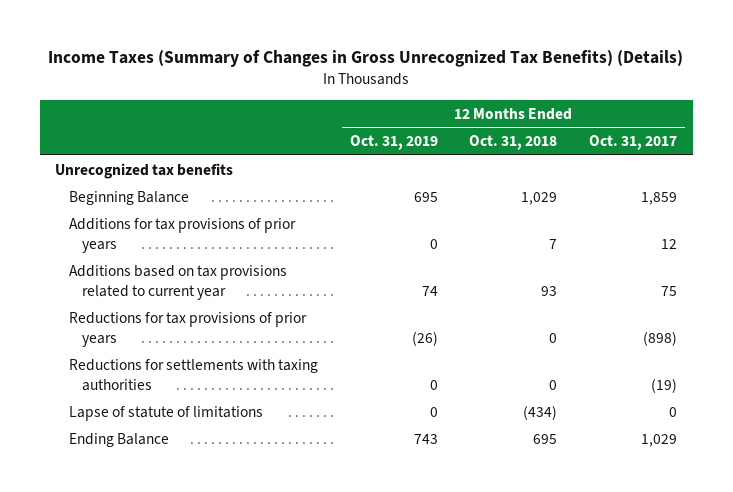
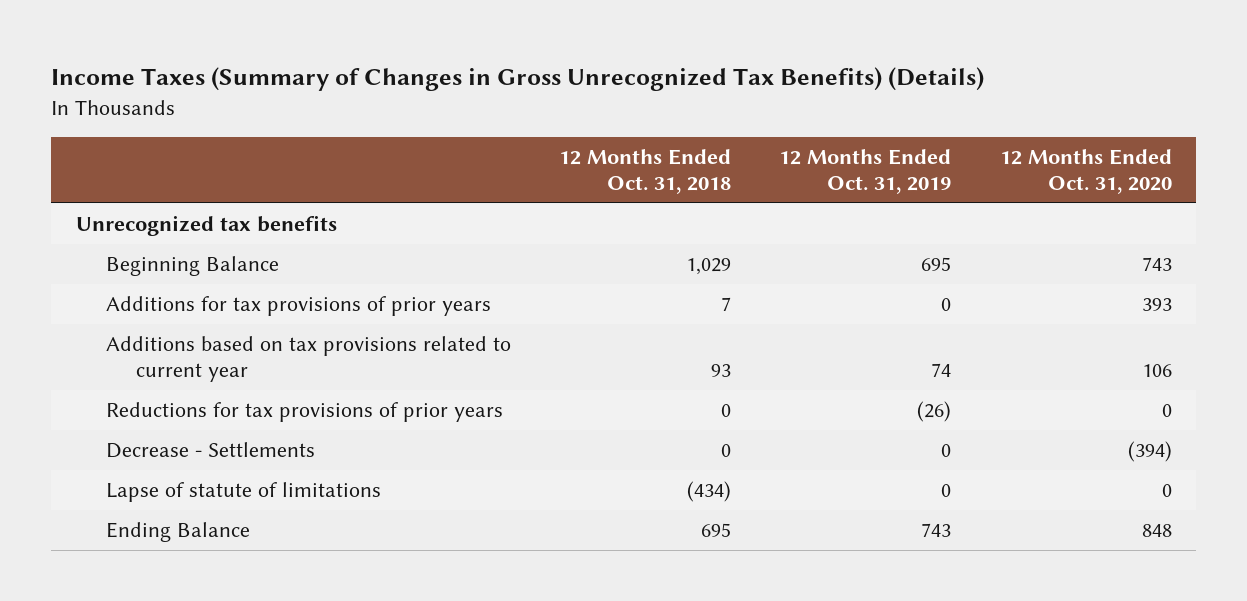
[589,134,678,150] Oct. 31, 2017 -> none
none -> [999,148,1172,195] 12 Months Ended Oct. 31, 2020
[68,358,318,391] Reductions for settlements with taxing authorities -> [105,441,315,458] Decrease - Settlements

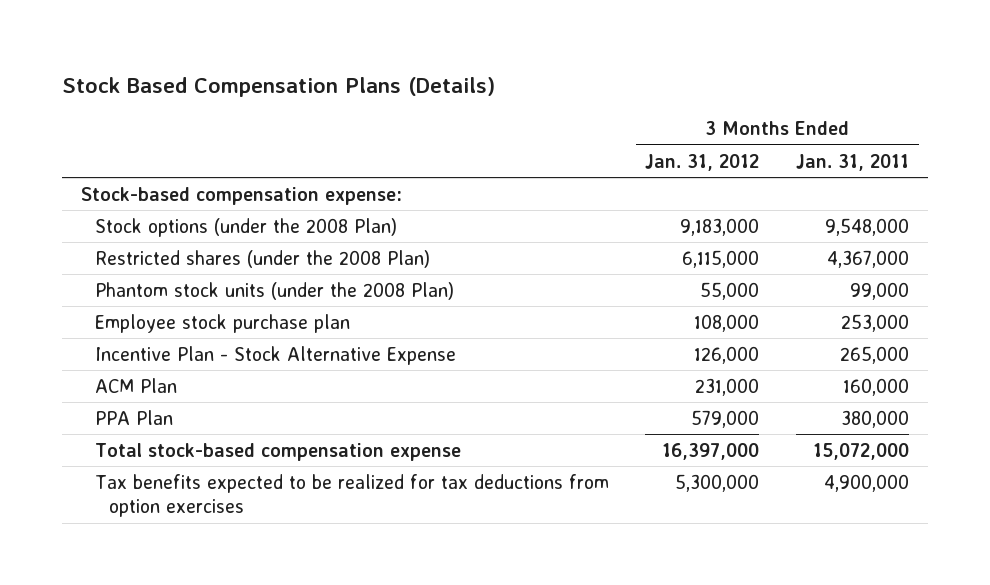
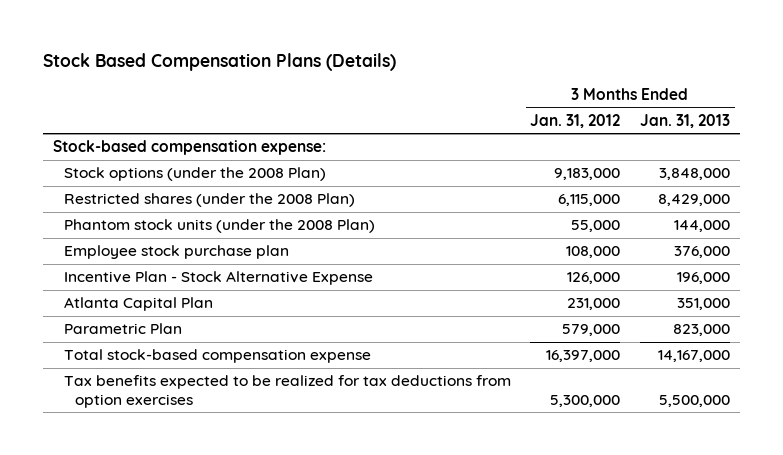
[796,153,910,171] Jan. 31, 2011 -> none
none -> [640,114,731,129] Jan. 31, 2013
[94,377,177,393] ACM Plan -> [63,297,213,312] Atlanta Capital Plan
[94,409,173,425] PPA Plan -> [63,323,182,335] Parametric Plan

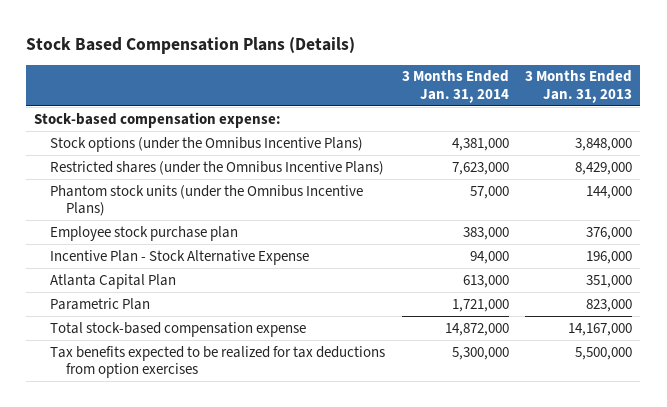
[530,114,621,129] Jan. 31, 2012 -> none
none -> [401,70,509,104] 3 Months Ended Jan. 31, 2014
[63,167,326,182] Stock options (under the 2008 Plan) -> [50,136,364,152] Stock options (under the Omnibus Incentive Plans)
[63,193,355,208] Restricted shares (under the 2008 Plan) -> [50,160,385,175] Restricted shares (under the Omnibus Incentive Plans)
[63,219,375,234] Phantom stock units (under the 2008 Plan) -> [50,184,364,217] Phantom stock units (under the Omnibus Incentive Plans)

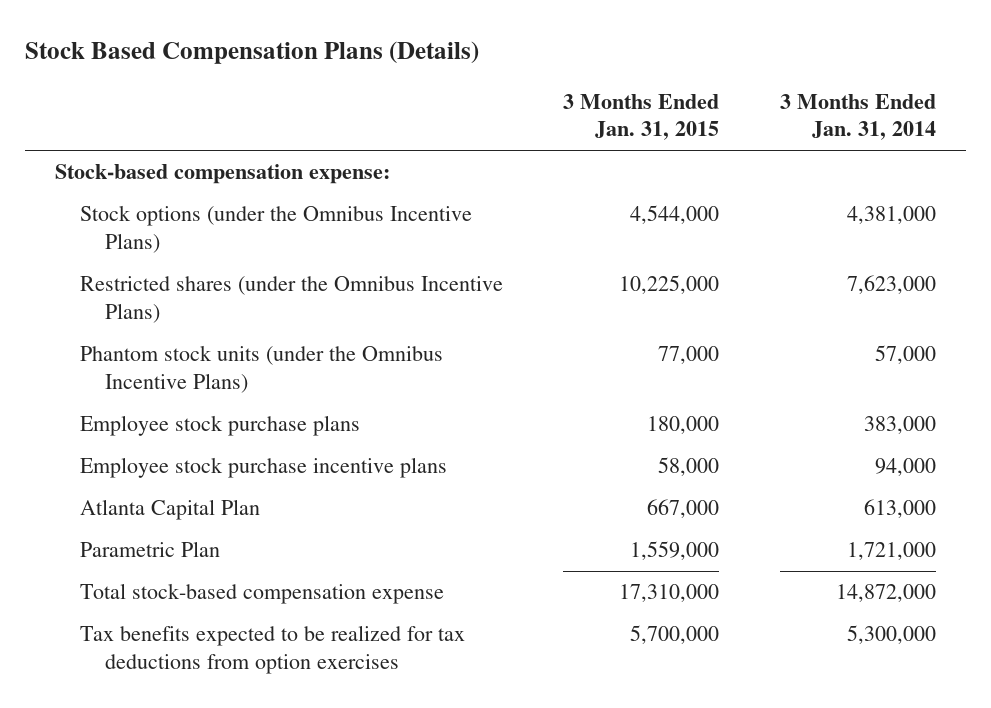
[525,70,633,104] 3 Months Ended Jan. 31, 2013 -> none
none -> [563,93,720,141] 3 Months Ended Jan. 31, 2015
[50,225,239,241] Employee stock purchase plan -> [79,415,360,437] Employee stock purchase plans
[50,249,310,265] Incentive Plan - Stock Alternative Expense -> [79,457,447,479] Employee stock purchase incentive plans

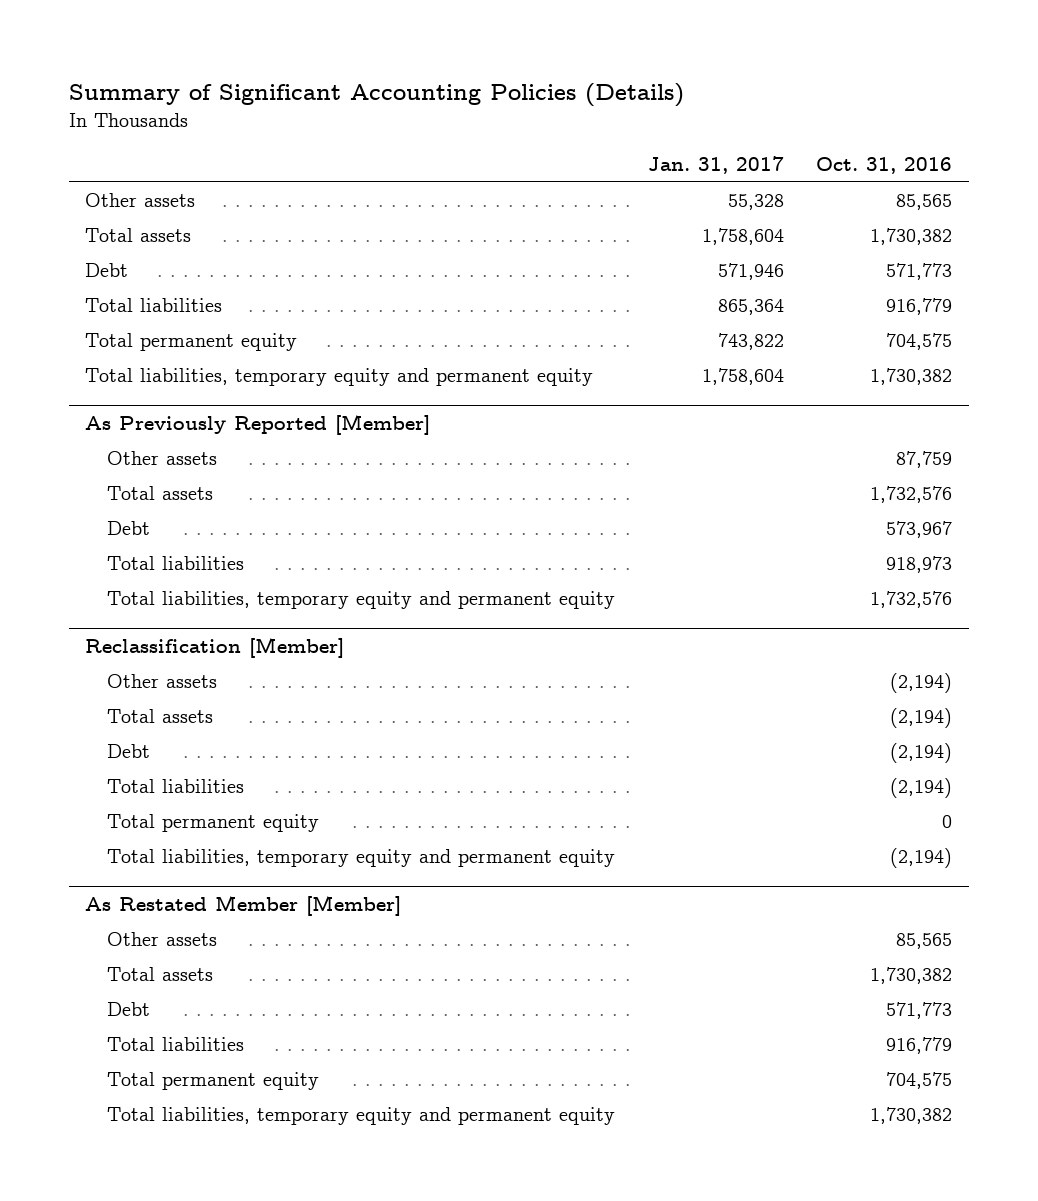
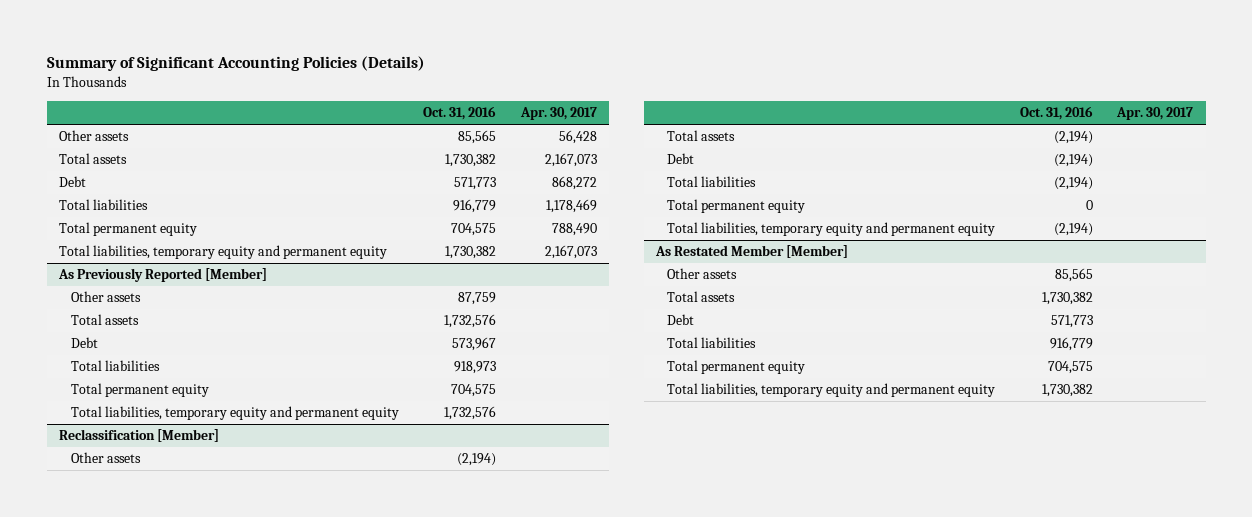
[647,156,784,175] Jan. 31, 2017 -> none
none -> [519,107,597,121] Apr. 30, 2017
none -> [70,383,209,398] Total permanent equity

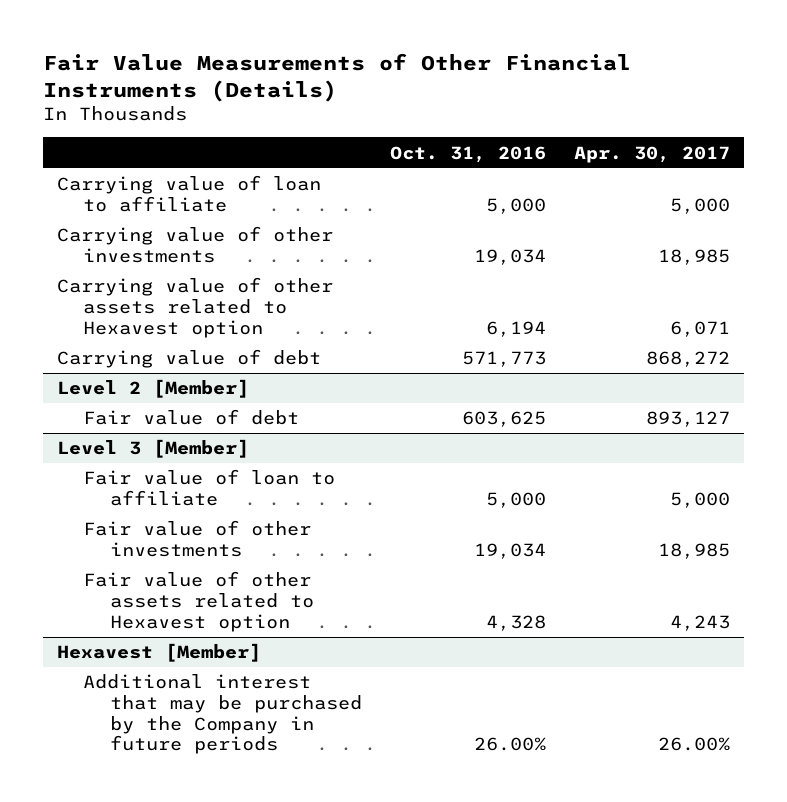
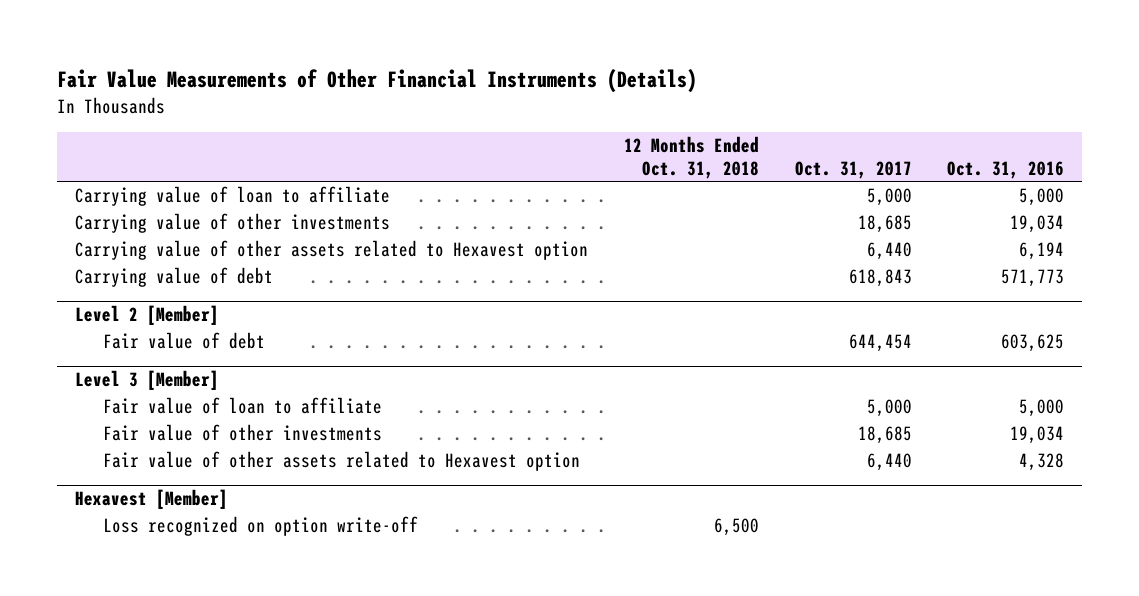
[574,145,731,163] Apr. 30, 2017 -> none
none -> [623,136,759,179] 12 Months Ended Oct. 31, 2018
none -> [794,160,912,179] Oct. 31, 2017
[83,674,362,755] Additional interest that may be purchased by the Company in future periods -> none
none -> [103,516,419,537] Loss recognized on option write-off

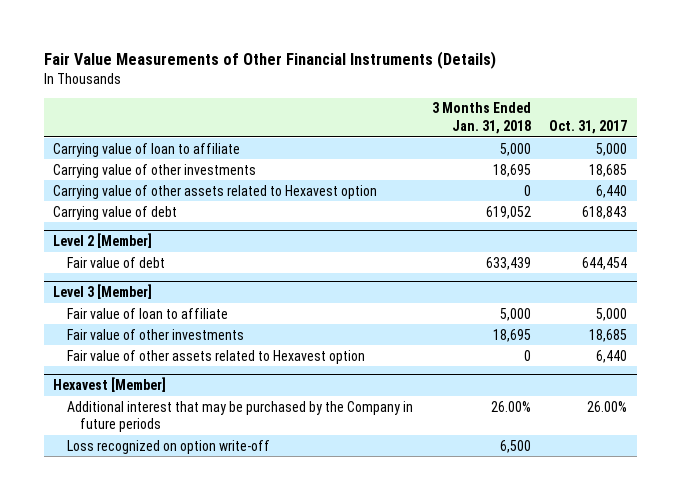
[623,136,759,179] 12 Months Ended Oct. 31, 2018 -> none
[947,160,1065,179] Oct. 31, 2016 -> none
none -> [431,102,531,134] 3 Months Ended Jan. 31, 2018
none -> [66,400,413,433] Additional interest that may be purchased by the Company in future periods

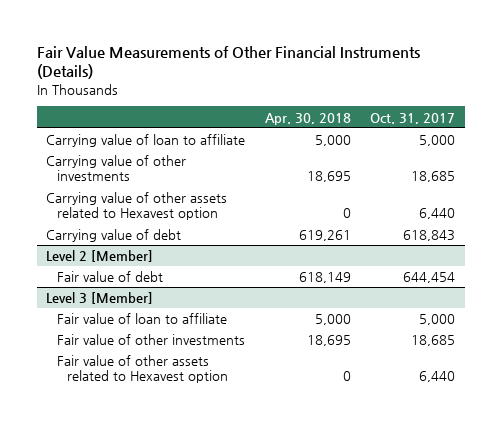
[431,102,531,134] 3 Months Ended Jan. 31, 2018 -> none
none -> [264,112,351,125] Apr. 30, 2018
[53,377,167,393] Hexavest [Member] -> none
[66,400,413,433] Additional interest that may be purchased by the Company in future periods -> none
[66,439,270,454] Loss recognized on option write-off -> none

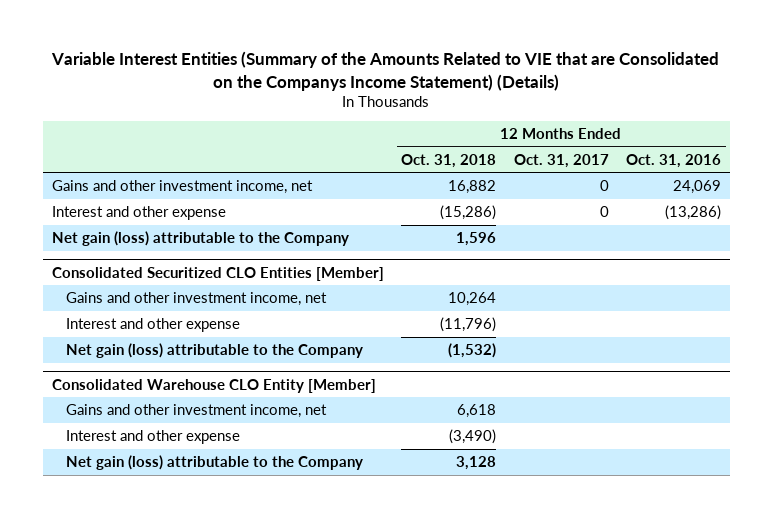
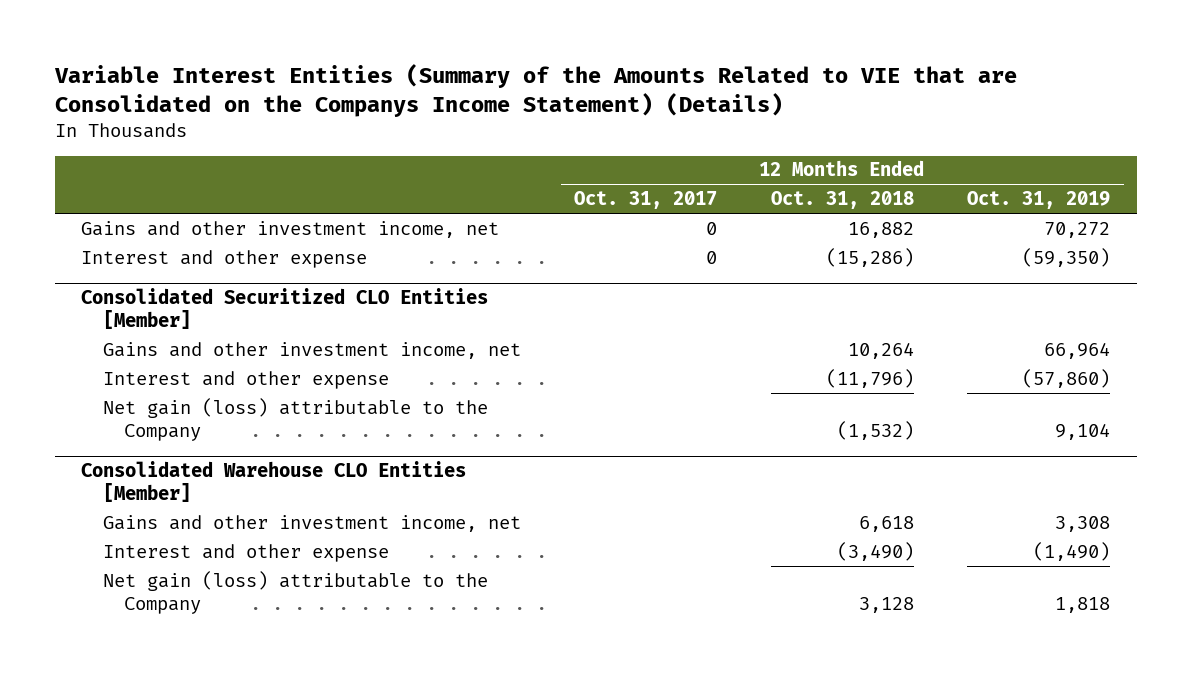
[626,153,722,168] Oct. 31, 2016 -> none
none -> [967,191,1111,210] Oct. 31, 2019
[51,230,349,246] Net gain (loss) attributable to the Company -> none
[51,378,376,393] Consolidated Warehouse CLO Entity [Member] -> [81,461,467,503] Consolidated Warehouse CLO Entities [Member]

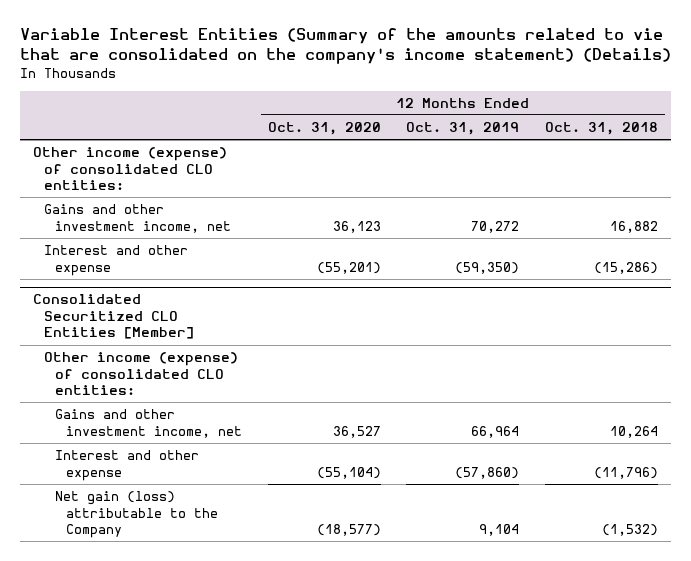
[53,64,1017,118] Variable Interest Entities (Summary of the Amounts Related to VIE that are Consolidated on the Companys Income Statement) (Details) -> [19,28,671,65] Variable Interest Entities (Summary of the amounts related to vie that are consolidated on the company's income statement) (Details)
[574,191,718,210] Oct. 31, 2017 -> none
none -> [267,122,381,136] Oct. 31, 2020
none -> [32,147,227,191] Other income (expense) of consolidated CLO entities:
none -> [43,352,238,396] Other income (expense) of consolidated CLO entities:
[81,461,467,503] Consolidated Warehouse CLO Entities [Member] -> none
[102,514,521,532] Gains and other investment income, net -> none
[102,543,389,562] Interest and other expense -> none
[102,570,488,614] Net gain (loss) attributable to the Company -> none

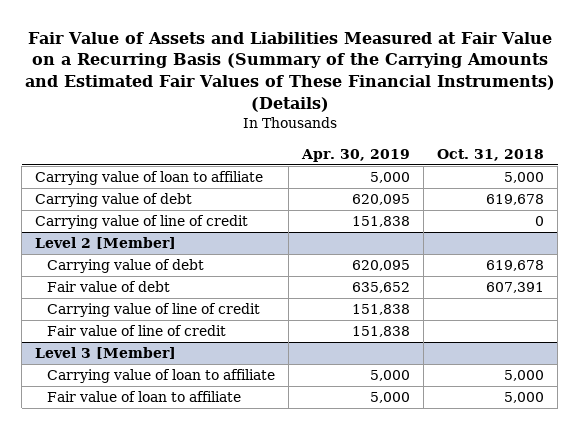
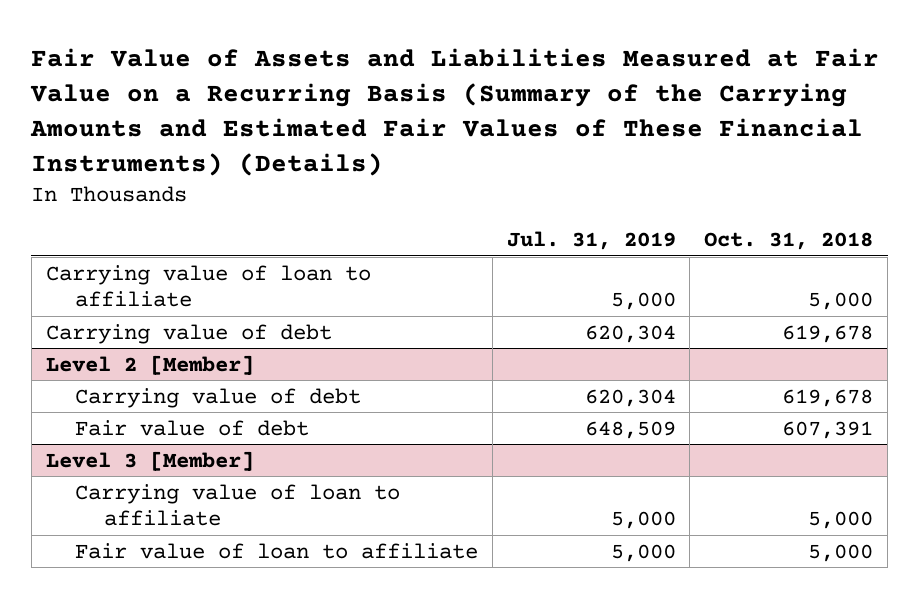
[301,148,411,162] Apr. 30, 2019 -> none
none -> [506,230,676,250] Jul. 31, 2019
[35,215,249,230] Carrying value of line of credit -> none
[46,303,260,318] Carrying value of line of credit -> none
[46,325,226,337] Fair value of line of credit -> none

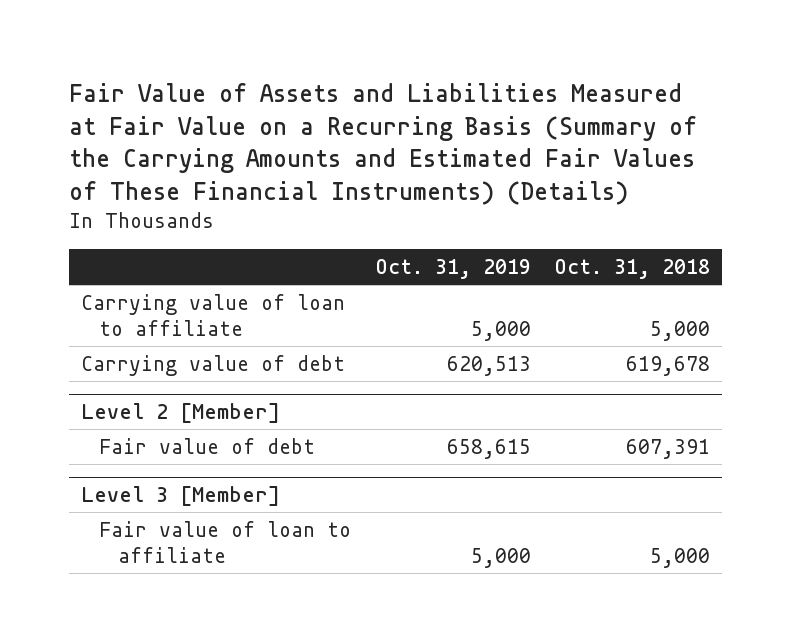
[506,230,676,250] Jul. 31, 2019 -> none
none -> [374,258,531,279] Oct. 31, 2019
[74,387,361,408] Carrying value of debt -> none
[74,483,400,527] Carrying value of loan to affiliate -> none

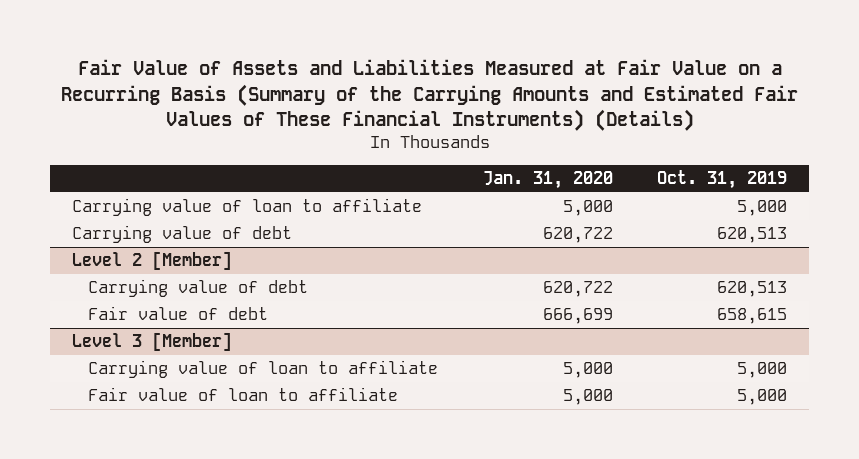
[554,258,711,279] Oct. 31, 2018 -> none
none -> [482,170,613,189] Jan. 31, 2020
none -> [88,279,309,298] Carrying value of debt
none -> [88,360,439,379] Carrying value of loan to affiliate

